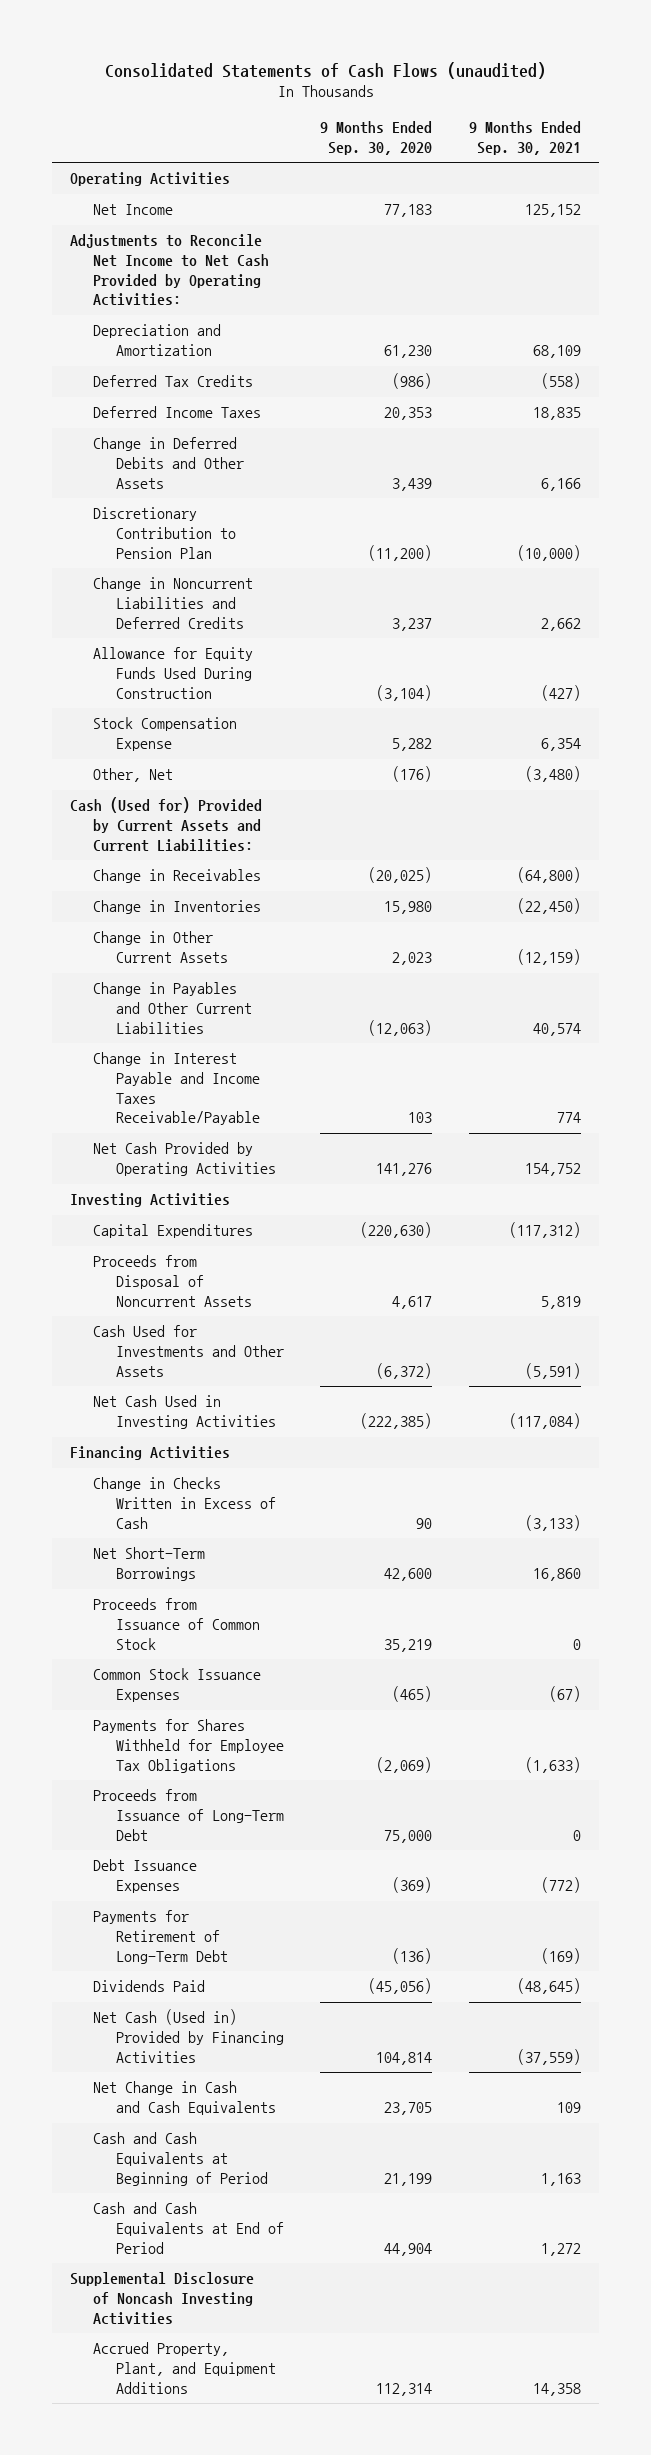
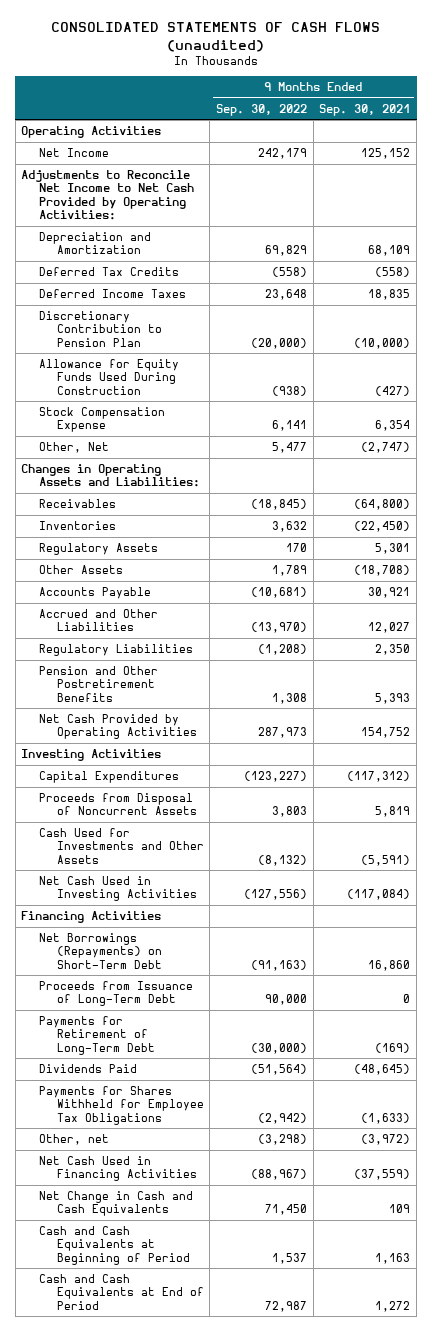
[104,61,546,79] Consolidated Statements of Cash Flows (unaudited) -> [50,22,380,52] CONSOLIDATED STATEMENTS OF CASH FLOWS (unaudited)
[320,121,433,155] 9 Months Ended Sep. 30, 2020 -> none
none -> [216,103,308,116] Sep. 30, 2022
[92,437,244,489] Change in Deferred Debits and Other Assets -> none
[92,577,253,629] Change in Noncurrent Liabilities and Deferred Credits -> none
[92,982,252,1034] Change in Payables and Other Current Liabilities -> none
[92,1052,260,1126] Change in Interest Payable and Income Taxes Receivable/Payable -> none
[524,766,581,783] (3,480) -> [361,442,411,454] (2,747)
[70,797,263,852] Cash (Used for) Provided by Current Assets and Current Liabilities: -> [21,464,201,488] Changes in Operating Assets and Liabilities:
[92,869,261,884] Change in Receivables -> [39,499,117,509] Receivables
[92,900,261,915] Change in Inventories -> [39,521,117,531] Inventories
none -> [39,543,159,556] Regulatory Assets
[92,931,228,964] Change in Other Current Assets -> [39,565,124,575] Other Assets
[516,949,581,966] (12,159) -> [354,565,411,577] (18,708)
none -> [39,587,152,600] Accounts Payable
none -> [39,609,159,632] Accrued and Other Liabilities
none -> [39,644,194,657] Regulatory Liabilities
none -> [39,666,159,702] Pension and Other Postretirement Benefits
[92,1477,276,1529] Change in Checks Written in Excess of Cash -> none
[92,1598,260,1650] Proceeds from Issuance of Common Stock -> none
[92,1668,261,1703] Common Stock Issuance Expenses -> none
[92,1547,205,1582] Net Short-Term Borrowings -> [39,933,162,969] Net Borrowings (Repayments) on Short-Term Debt
[92,1859,197,1894] Debt Issuance Expenses -> none
[92,1719,284,1773] Payments for Shares Withheld for Employee Tax Obligations -> [39,1086,204,1125] Payments for Shares Withheld for Employee Tax Obligations
none -> [39,1134,110,1146] Other, net
[92,2009,284,2063] Net Cash (Used in) Provided by Financing Activities -> [39,1156,197,1182] Net Cash Used in Financing Activities
[70,2272,255,2325] Supplemental Disclosure of Noncash Investing Activities -> none
[92,2342,276,2394] Accrued Property, Plant, and Equipment Additions -> none

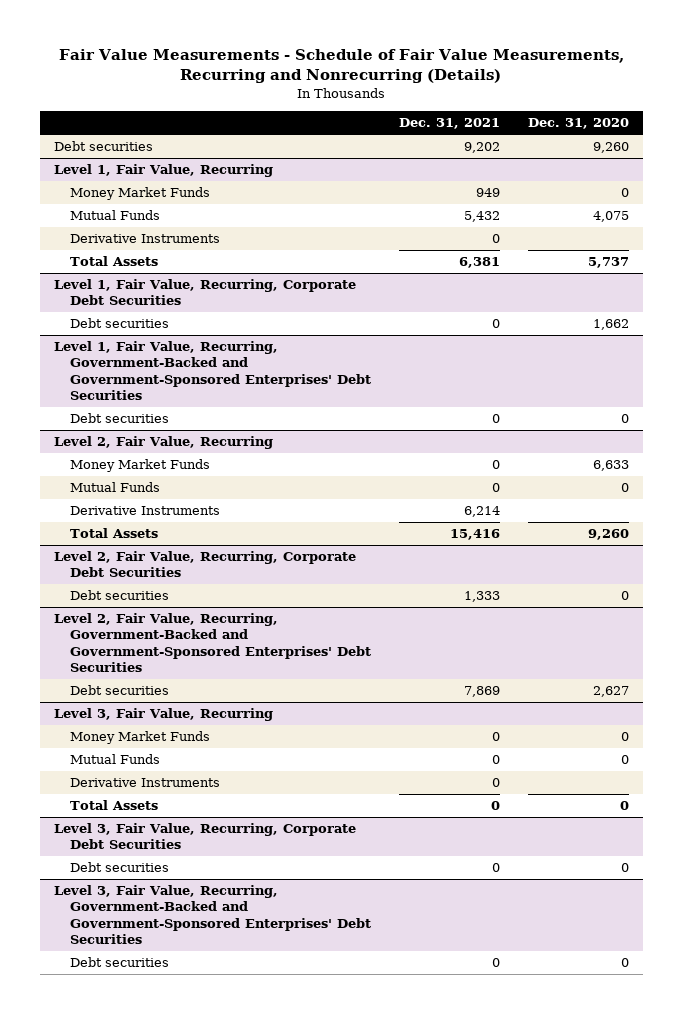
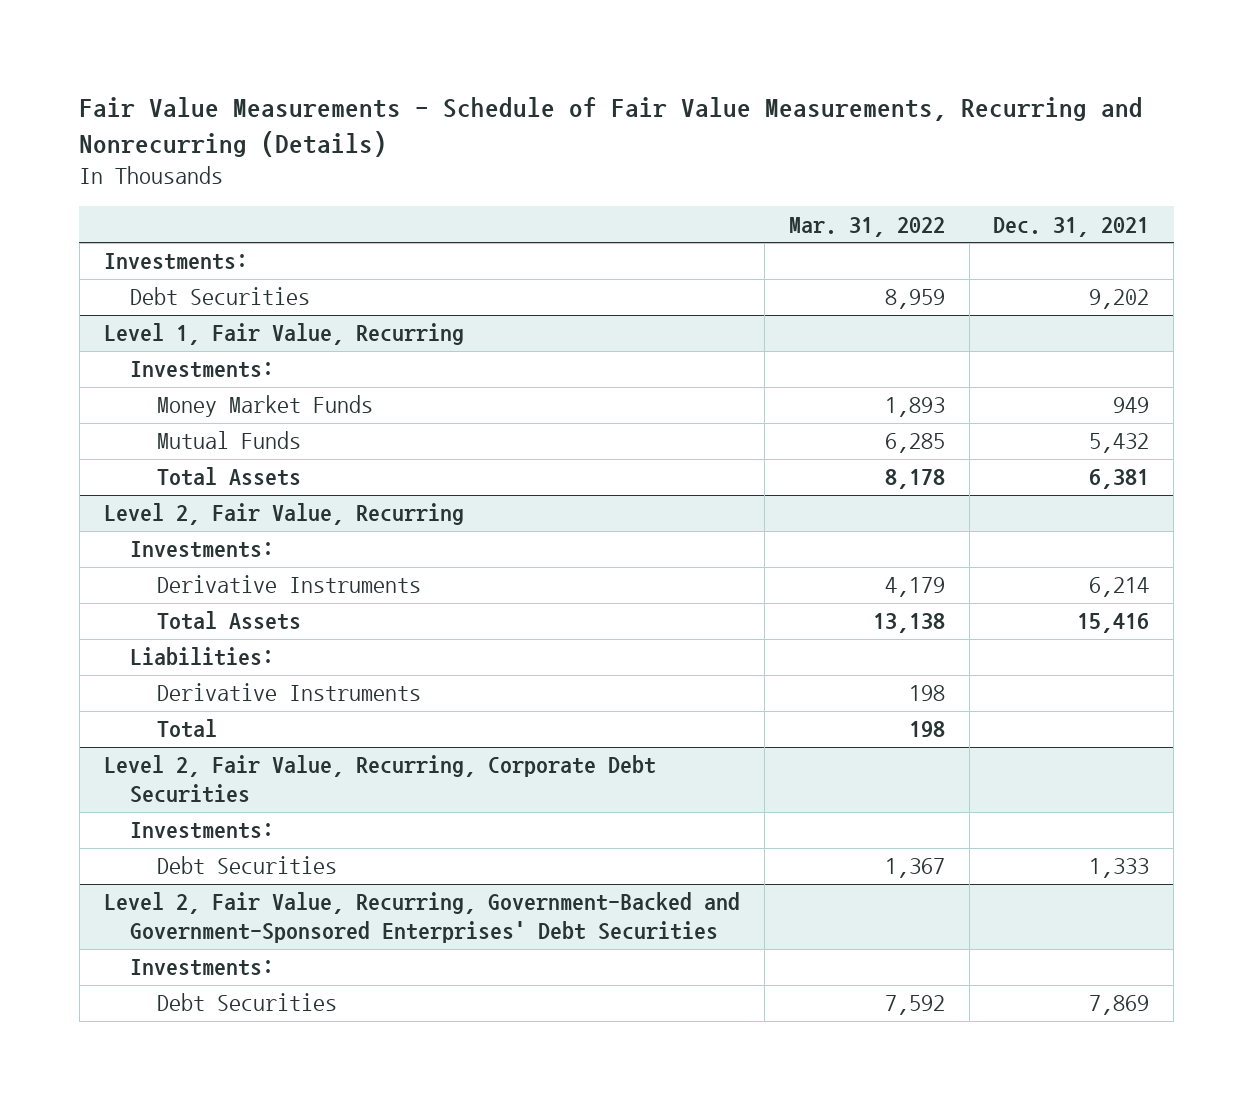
[527,118,629,130] Dec. 31, 2020 -> none
none -> [788,216,945,237] Mar. 31, 2022
none -> [103,253,248,271] Investments:
[53,141,153,152] Debt securities -> [130,287,311,306] Debt Securities
none -> [130,361,275,379] Investments:
[70,234,221,244] Derivative Instruments -> none
[53,279,356,306] Level 1, Fair Value, Recurring, Corporate Debt Securities -> none
[70,318,170,329] Debt securities -> none
[53,341,372,400] Level 1, Fair Value, Recurring, Government-Backed and Government-Sponsored Enterprises' Debt Securities -> none
[70,413,170,424] Debt securities -> none
[70,459,211,473] Money Market Funds -> none
[70,482,161,493] Mutual Funds -> none
none -> [130,541,275,559] Investments:
none -> [130,647,275,667] Liabilities:
none -> [156,683,421,702] Derivative Instruments
none -> [156,719,217,739] Total
none -> [130,822,275,840] Investments:
[70,590,170,601] Debt securities -> [156,856,337,875] Debt Securities
[53,708,273,722] Level 3, Fair Value, Recurring -> none
[70,731,211,745] Money Market Funds -> none
[70,754,161,765] Mutual Funds -> none
[70,778,221,788] Derivative Instruments -> none
[70,800,159,811] Total Assets -> none
[53,823,356,850] Level 3, Fair Value, Recurring, Corporate Debt Securities -> none
[70,862,170,873] Debt securities -> none
[53,885,372,944] Level 3, Fair Value, Recurring, Government-Backed and Government-Sponsored Enterprises' Debt Securities -> none
[70,957,170,968] Debt securities -> none
none -> [130,959,275,977] Investments:
[70,685,170,696] Debt securities -> [156,993,337,1012] Debt Securities

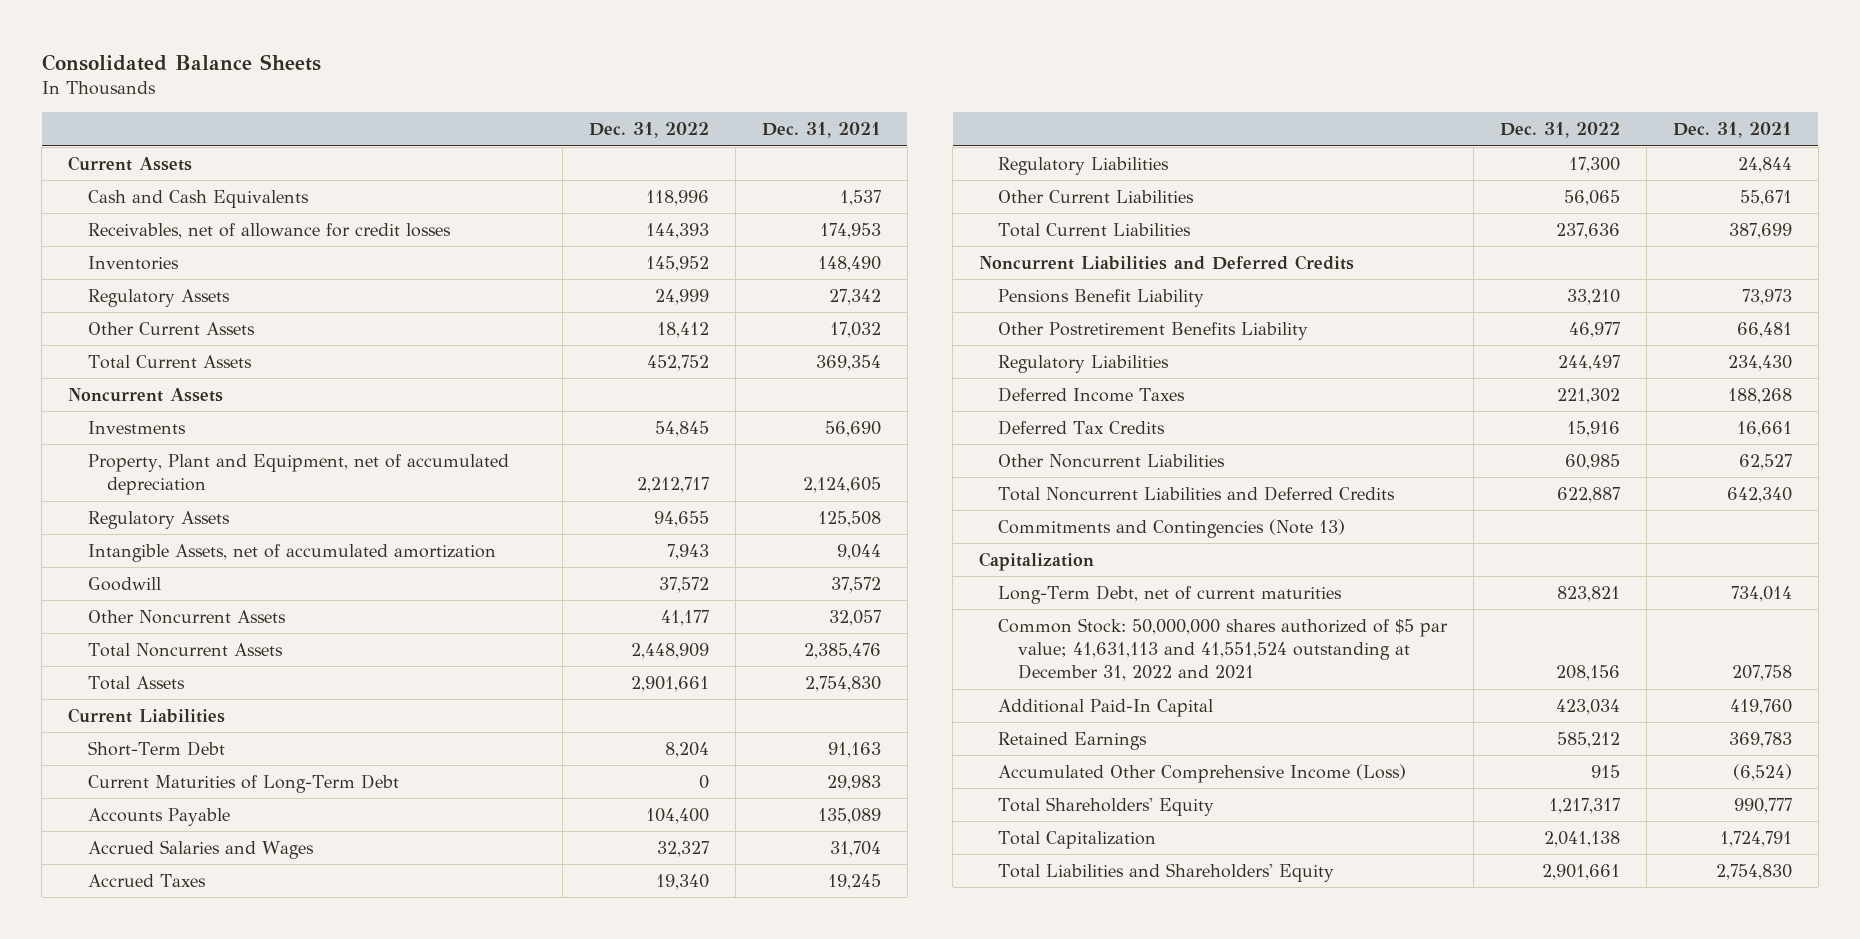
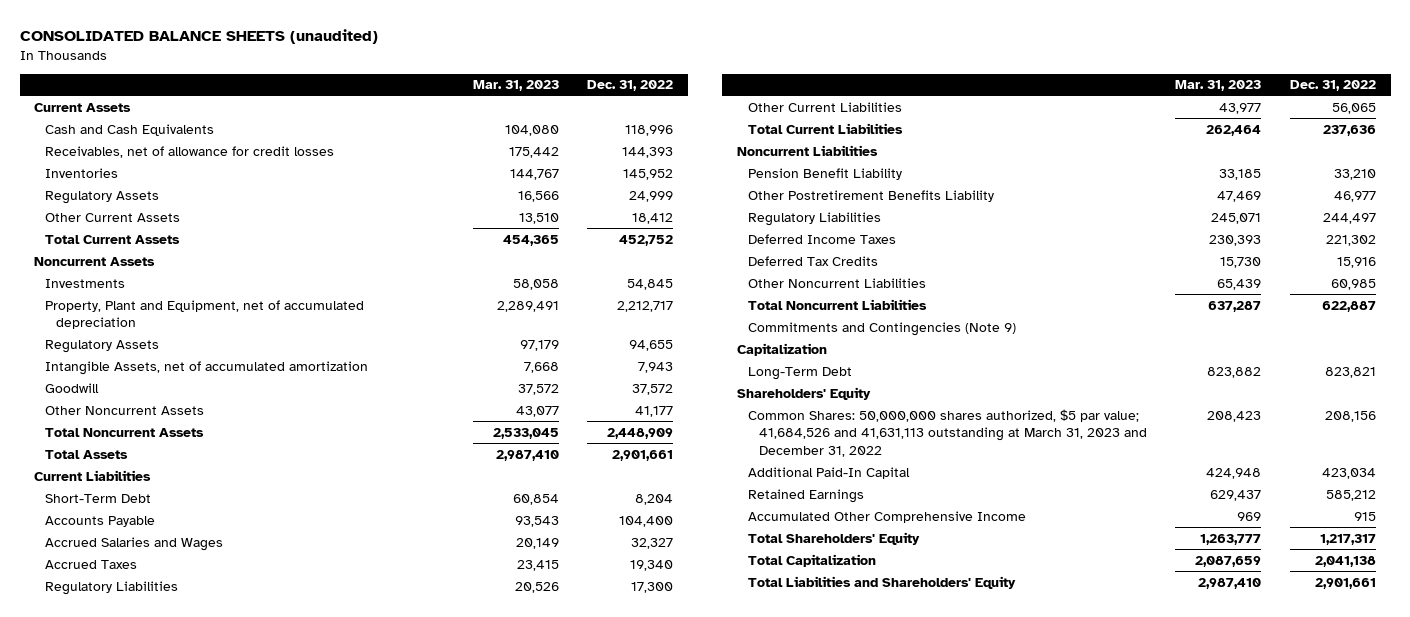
[41,53,321,71] Consolidated Balance Sheets -> [19,29,378,45] CONSOLIDATED BALANCE SHEETS (unaudited)
[762,122,882,139] Dec. 31, 2021 -> none
none -> [472,80,559,92] Mar. 31, 2023
[87,773,399,793] Current Maturities of Long-Term Debt -> none
[978,254,1354,270] Noncurrent Liabilities and Deferred Credits -> [736,144,878,156] Noncurrent Liabilities
[998,288,1205,307] Pensions Benefit Liability -> [747,167,902,180] Pension Benefit Liability
[998,485,1396,501] Total Noncurrent Liabilities and Deferred Credits -> [747,298,927,310] Total Noncurrent Liabilities
[998,518,1346,538] Commitments and Contingencies (Note 13) -> [747,321,1016,336] Commitments and Contingencies (Note 9)
[998,584,1343,604] Long-Term Debt, net of current maturities -> [747,366,852,380] Long-Term Debt
none -> [736,386,871,400] Shareholders' Equity
[998,617,1449,682] Common Stock: 50,000,000 shares authorized of $5 par value; 41,631,113 and 41,551,524 outstanding at December 31, 2022 and 2021 -> [747,408,1147,457] Common Shares: 50,000,000 shares authorized, $5 par value; 41,684,526 and 41,631,113 outstanding at March 31, 2023 and December 31, 2022
[998,763,1407,783] Accumulated Other Comprehensive Income (Loss) -> [747,510,1026,523] Accumulated Other Comprehensive Income

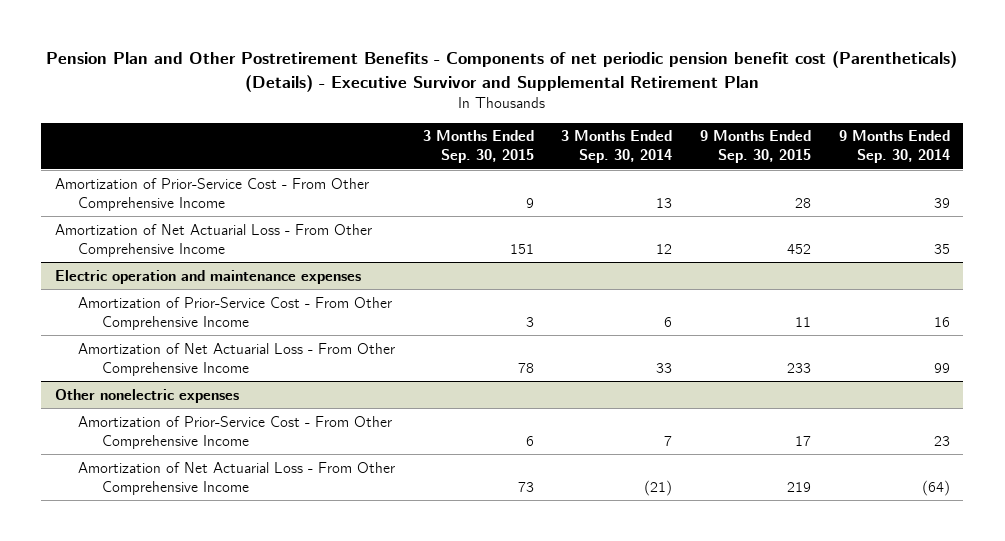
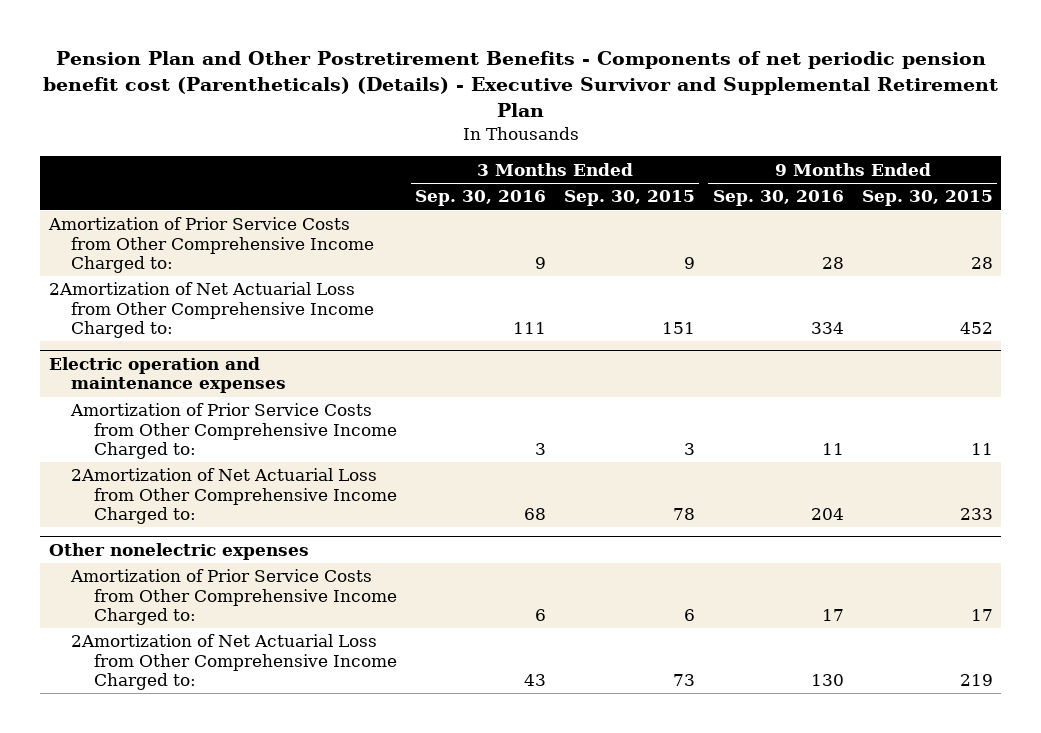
[561,130,673,164] 3 Months Ended Sep. 30, 2014 -> none
[838,130,950,164] 9 Months Ended Sep. 30, 2014 -> none
none -> [415,190,547,207] Sep. 30, 2016
none -> [712,190,844,207] Sep. 30, 2016
[55,177,370,211] Amortization of Prior-Service Cost - From Other Comprehensive Income -> [47,217,375,274] Amortization of Prior Service Costs from Other Comprehensive Income Charged to:
[55,223,373,257] Amortization of Net Actuarial Loss - From Other Comprehensive Income -> [48,282,375,339] 2Amortization of Net Actuarial Loss from Other Comprehensive Income Charged to:
[78,296,393,330] Amortization of Prior-Service Cost - From Other Comprehensive Income -> [70,403,398,460] Amortization of Prior Service Costs from Other Comprehensive Income Charged to:
[78,342,396,376] Amortization of Net Actuarial Loss - From Other Comprehensive Income -> [71,468,398,525] 2Amortization of Net Actuarial Loss from Other Comprehensive Income Charged to:
[78,415,393,449] Amortization of Prior-Service Cost - From Other Comprehensive Income -> [70,569,398,626] Amortization of Prior Service Costs from Other Comprehensive Income Charged to:
[78,461,396,495] Amortization of Net Actuarial Loss - From Other Comprehensive Income -> [71,634,398,691] 2Amortization of Net Actuarial Loss from Other Comprehensive Income Charged to:

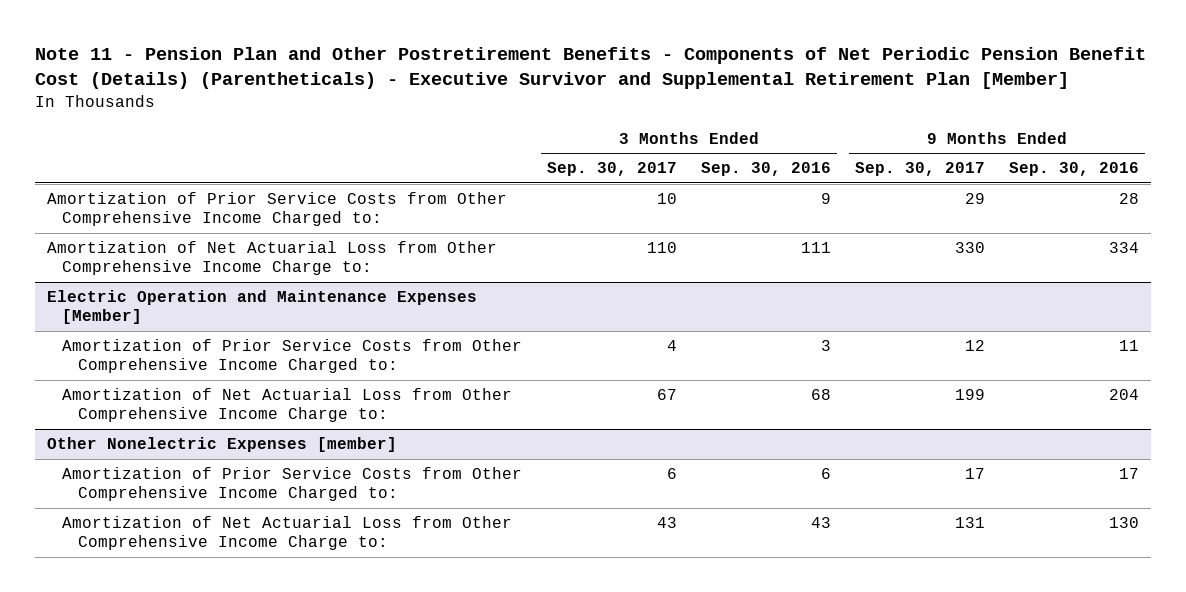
[42,51,998,118] Pension Plan and Other Postretirement Benefits - Components of net periodic pension benefit cost (Parentheticals) (Details) - Executive Survivor and Supplemental Retirement Plan -> [34,47,1146,90] Note 11 - Pension Plan and Other Postretirement Benefits - Components of Net Periodic Pension Benefit Cost (Details) (Parentheticals) - Executive Survivor and Supplemental Retirement Plan [Member]
[563,190,695,207] Sep. 30, 2015 -> none
[861,190,993,207] Sep. 30, 2015 -> none
none -> [546,162,677,177] Sep. 30, 2017
none -> [854,162,985,177] Sep. 30, 2017
[48,282,375,339] 2Amortization of Net Actuarial Loss from Other Comprehensive Income Charged to: -> [46,241,497,276] Amortization of Net Actuarial Loss from Other Comprehensive Income Charge to:
[48,357,287,394] Electric operation and maintenance expenses -> [46,290,477,325] Electric Operation and Maintenance Expenses [Member]
[71,468,398,525] 2Amortization of Net Actuarial Loss from Other Comprehensive Income Charged to: -> [62,388,513,423] Amortization of Net Actuarial Loss from Other Comprehensive Income Charge to:
[48,543,309,561] Other nonelectric expenses -> [46,437,397,453] Other Nonelectric Expenses [member]
[71,634,398,691] 2Amortization of Net Actuarial Loss from Other Comprehensive Income Charged to: -> [62,516,513,551] Amortization of Net Actuarial Loss from Other Comprehensive Income Charge to:

